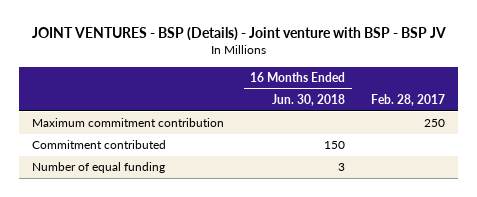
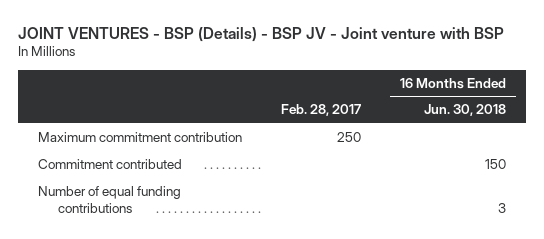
[31,26,446,41] JOINT VENTURES - BSP (Details) - Joint venture with BSP - BSP JV -> [17,26,504,42] JOINT VENTURES - BSP (Details) - BSP JV - Joint venture with BSP
[32,162,166,174] Number of equal funding -> [37,186,181,213] Number of equal funding contributions

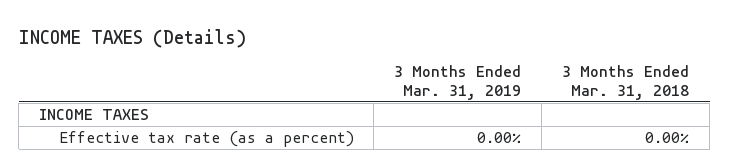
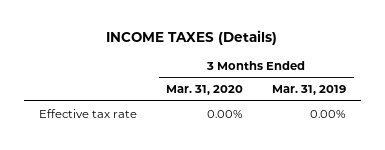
[562,64,690,100] 3 Months Ended Mar. 31, 2018 -> none
none -> [165,85,243,96] Mar. 31, 2020
[39,109,150,121] INCOME TAXES -> none
[58,131,354,148] Effective tax rate (as a percent) -> [38,108,137,118] Effective tax rate

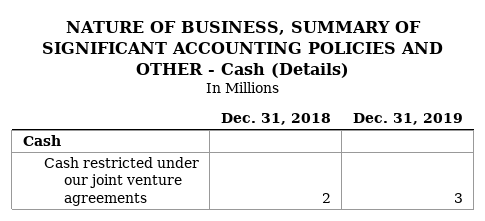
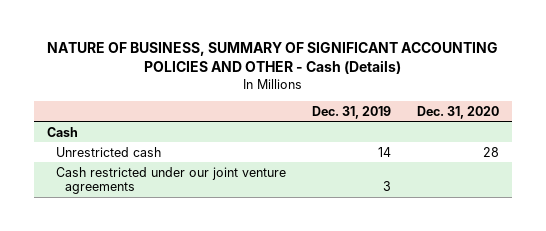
[220,112,331,125] Dec. 31, 2018 -> none
none -> [417,105,500,119] Dec. 31, 2020
none -> [55,146,161,157] Unrestricted cash

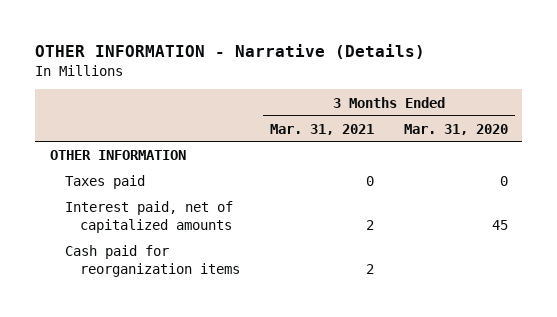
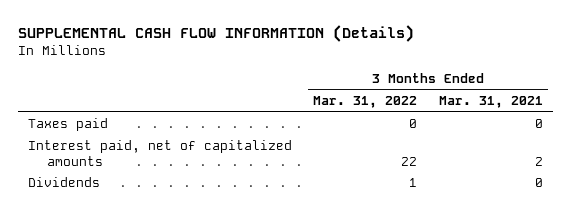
[35,43,426,59] OTHER INFORMATION - Narrative (Details) -> [17,24,414,42] SUPPLEMENTAL CASH FLOW INFORMATION (Details)
[403,123,508,135] Mar. 31, 2020 -> none
none -> [313,96,418,109] Mar. 31, 2022
[49,150,186,161] OTHER INFORMATION -> none
[65,245,241,277] Cash paid for reorganization items -> none
none -> [28,177,101,188] Dividends

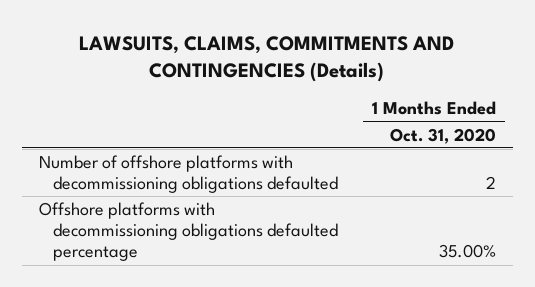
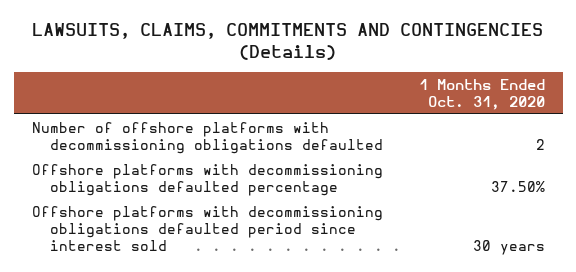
[438,244,496,259] 35.00% -> [490,180,545,192] 37.50%
none -> [31,205,383,252] Offshore platforms with decommissioning obligations defaulted period since interest sold

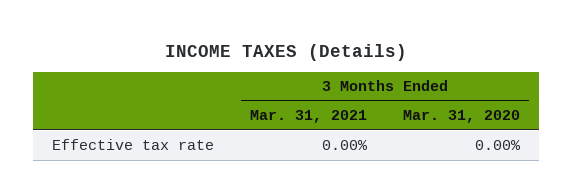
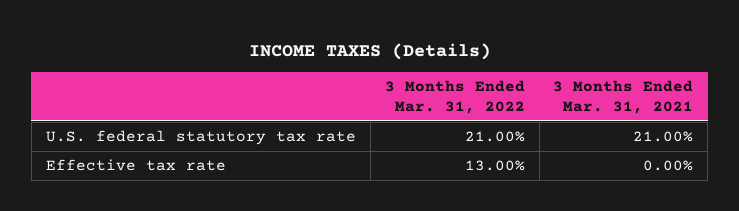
[403,110,521,124] Mar. 31, 2020 -> none
none -> [384,80,525,114] 3 Months Ended Mar. 31, 2022
none -> [45,130,356,146] U.S. federal statutory tax rate

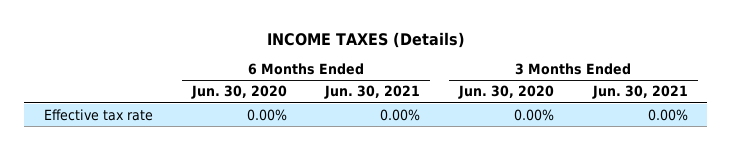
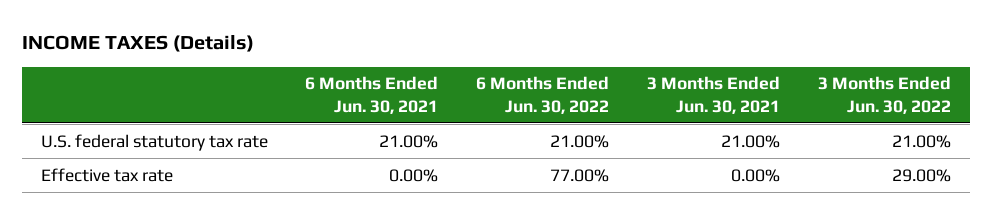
[190,85,287,100] Jun. 30, 2020 -> none
[458,85,555,100] Jun. 30, 2020 -> none
none -> [476,76,610,114] 6 Months Ended Jun. 30, 2022
none -> [817,76,951,114] 3 Months Ended Jun. 30, 2022
none -> [40,133,268,151] U.S. federal statutory tax rate

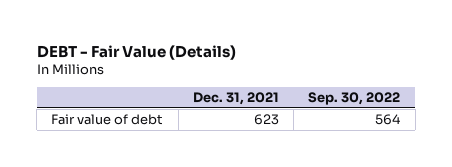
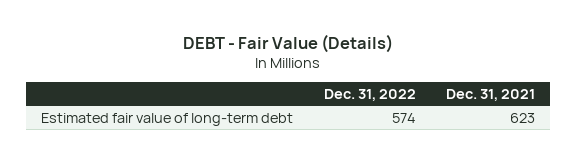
[308,92,401,106] Sep. 30, 2022 -> none
none -> [323,89,416,102] Dec. 31, 2022
[51,114,164,126] Fair value of debt -> [41,112,294,126] Estimated fair value of long-term debt

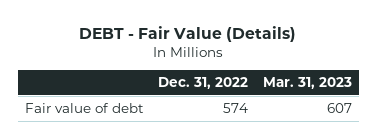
[445,89,535,102] Dec. 31, 2021 -> none
none -> [262,77,352,90] Mar. 31, 2023
[41,112,294,126] Estimated fair value of long-term debt -> [25,102,145,113] Fair value of debt

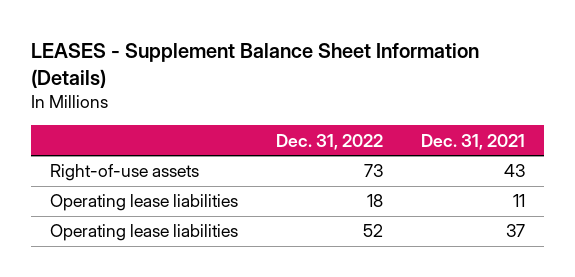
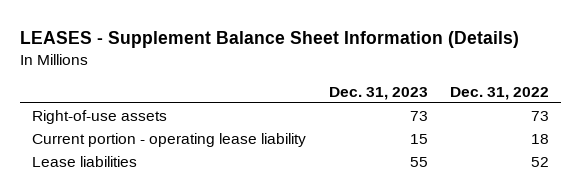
[420,133,525,150] Dec. 31, 2021 -> none
none -> [328,86,428,100] Dec. 31, 2023
[50,194,239,212] Operating lease liabilities -> [31,132,306,147] Current portion - operating lease liability
[50,224,239,242] Operating lease liabilities -> [31,155,137,167] Lease liabilities

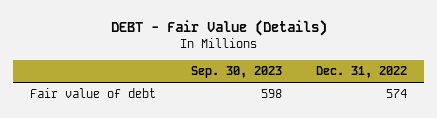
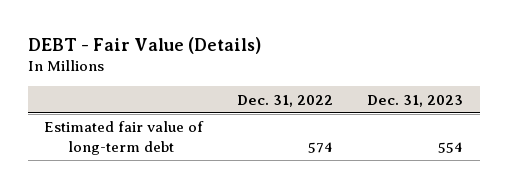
[190,66,282,79] Sep. 30, 2023 -> none
none -> [367,94,464,107] Dec. 31, 2023
[30,88,157,99] Fair value of debt -> [44,121,205,155] Estimated fair value of long-term debt

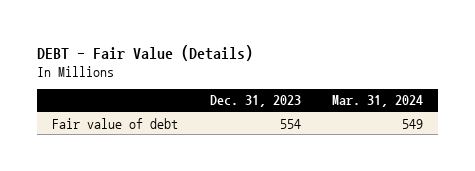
[237,94,334,107] Dec. 31, 2022 -> none
none -> [331,95,423,108] Mar. 31, 2024
[44,121,205,155] Estimated fair value of long-term debt -> [52,117,179,129] Fair value of debt

